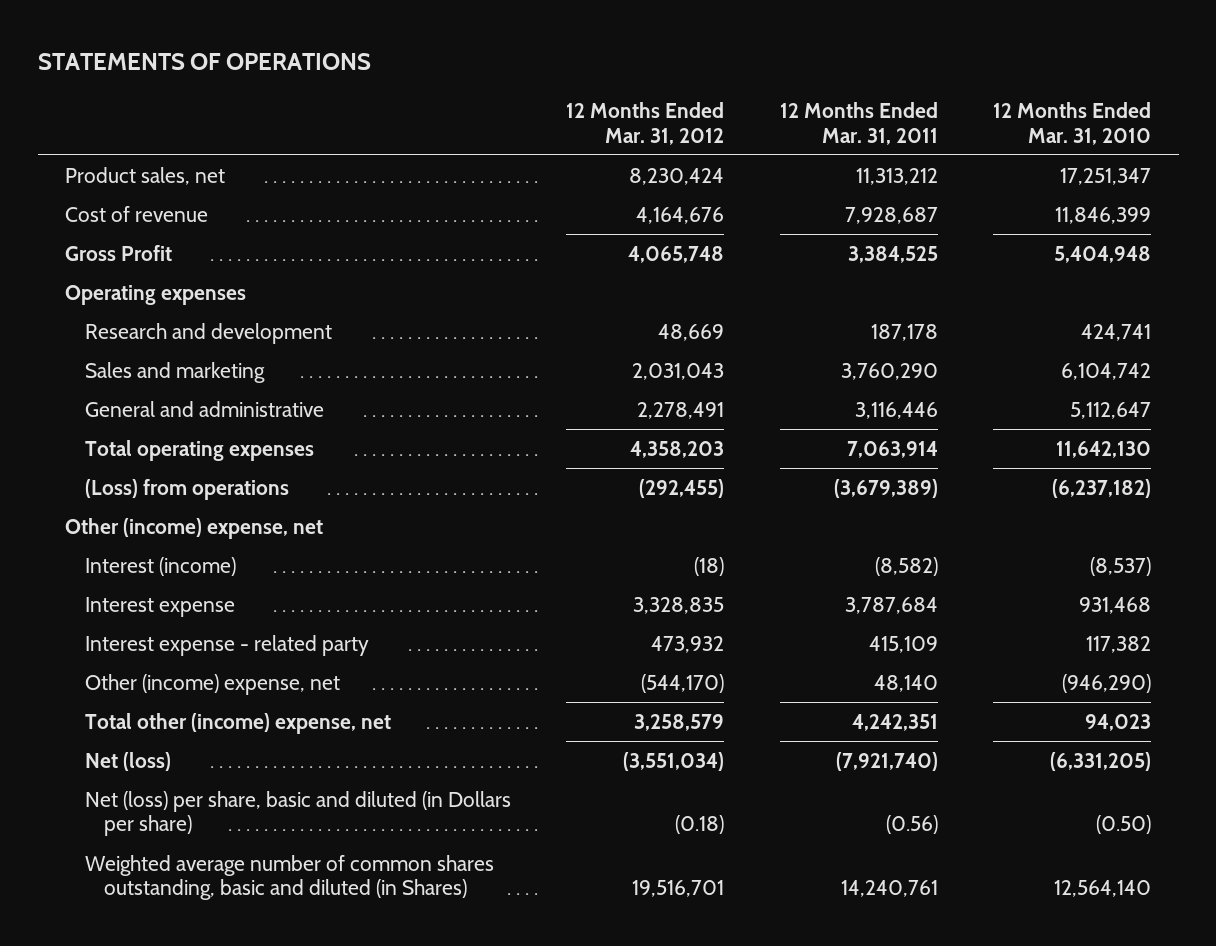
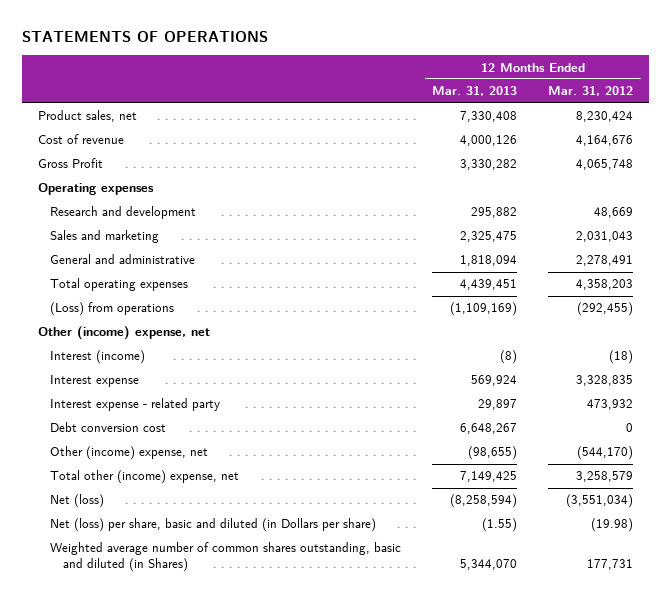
[779,102,938,145] 12 Months Ended Mar. 31, 2011 -> none
[992,102,1151,145] 12 Months Ended Mar. 31, 2010 -> none
none -> [432,86,518,97] Mar. 31, 2013
none -> [50,422,167,433] Debt conversion cost
[675,815,725,835] (0.18) -> [591,518,634,533] (19.98)
[632,880,725,898] 19,516,701 -> [587,559,634,571] 177,731

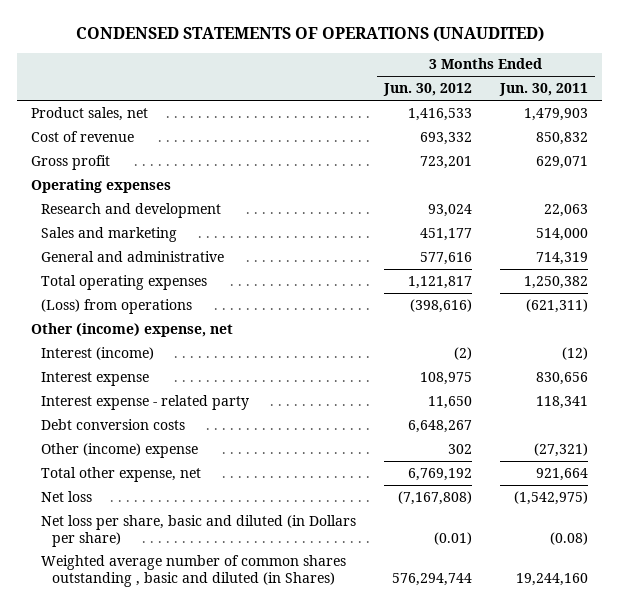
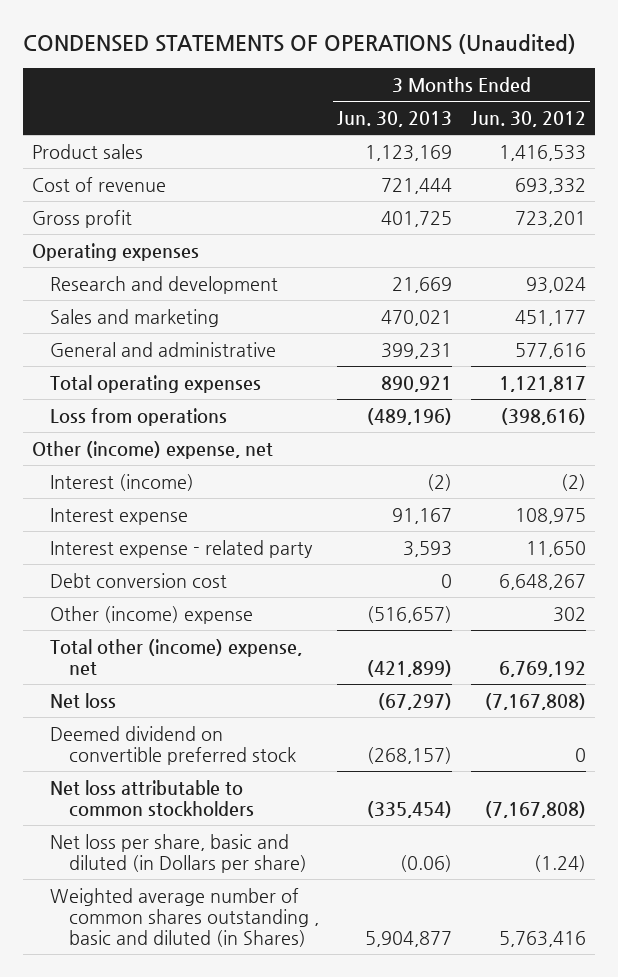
[75,25,544,42] CONDENSED STATEMENTS OF OPERATIONS (UNAUDITED) -> [22,34,576,55] CONDENSED STATEMENTS OF OPERATIONS (Unaudited)
[499,83,589,97] Jun. 30, 2011 -> none
none -> [337,110,453,127] Jun. 30, 2013
[31,106,149,121] Product sales, net -> [31,143,143,159] Product sales
[41,298,193,314] (Loss) from operations -> [50,407,228,426] Loss from operations
[41,418,186,430] Debt conversion costs -> [50,572,228,588] Debt conversion cost
[41,466,202,482] Total other expense, net -> [50,638,303,675] Total other (income) expense, net
none -> [50,725,296,765] Deemed dividend on convertible preferred stock
none -> [50,779,254,817] Net loss attributable to common stockholders
[434,531,473,545] (0.01) -> [533,854,586,872] (1.24)
[392,572,473,586] 576,294,744 -> [498,931,586,948] 5,763,416

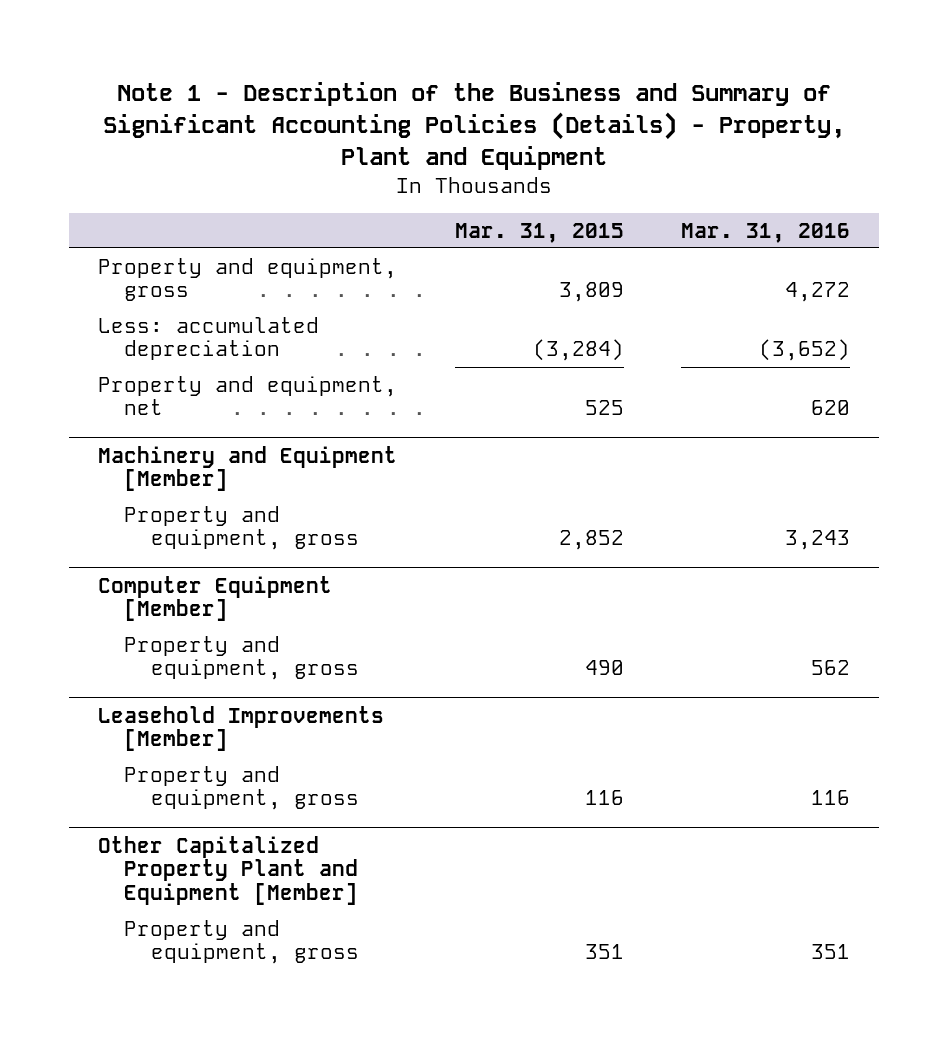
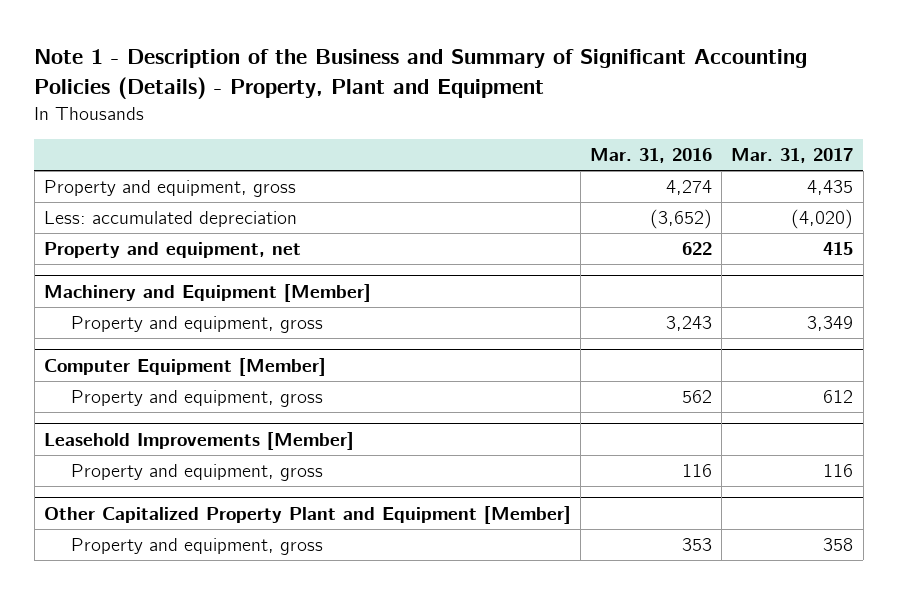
[454,222,624,243] Mar. 31, 2015 -> none
none -> [731,148,854,164] Mar. 31, 2017
[785,282,851,303] 4,272 -> [666,180,713,196] 4,274
[811,400,851,416] 620 -> [682,242,713,256] 622
[811,944,851,960] 351 -> [682,538,713,552] 353

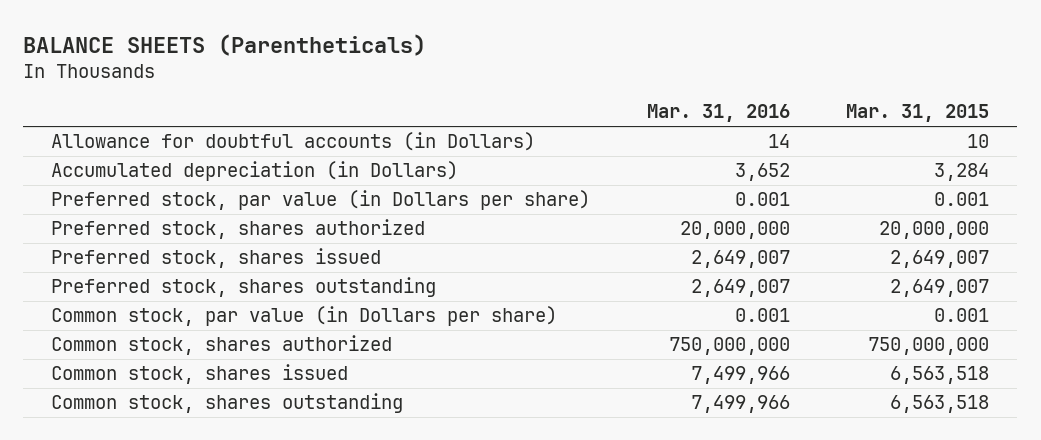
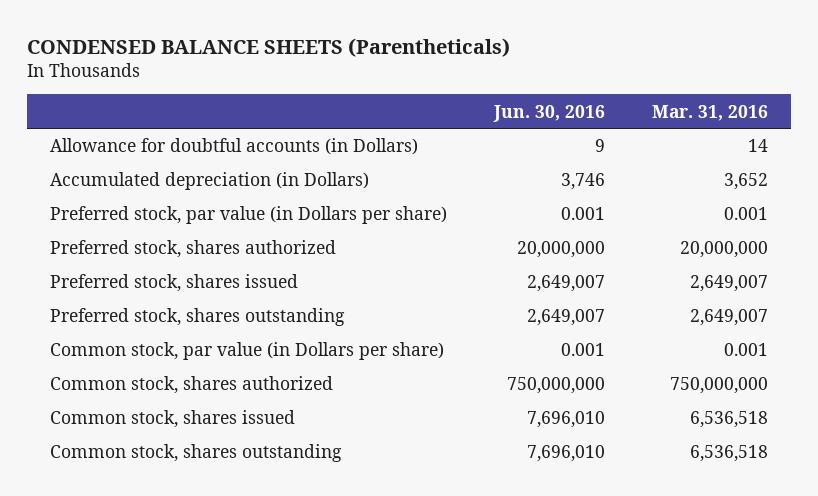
[23,33,427,56] BALANCE SHEETS (Parentheticals) -> [26,37,510,57] CONDENSED BALANCE SHEETS (Parentheticals)
[846,104,990,123] Mar. 31, 2015 -> none
none -> [492,104,605,122] Jun. 30, 2016
[690,366,790,385] 7,499,966 -> [689,411,768,429] 6,536,518
[690,395,790,414] 7,499,966 -> [689,445,768,463] 6,536,518

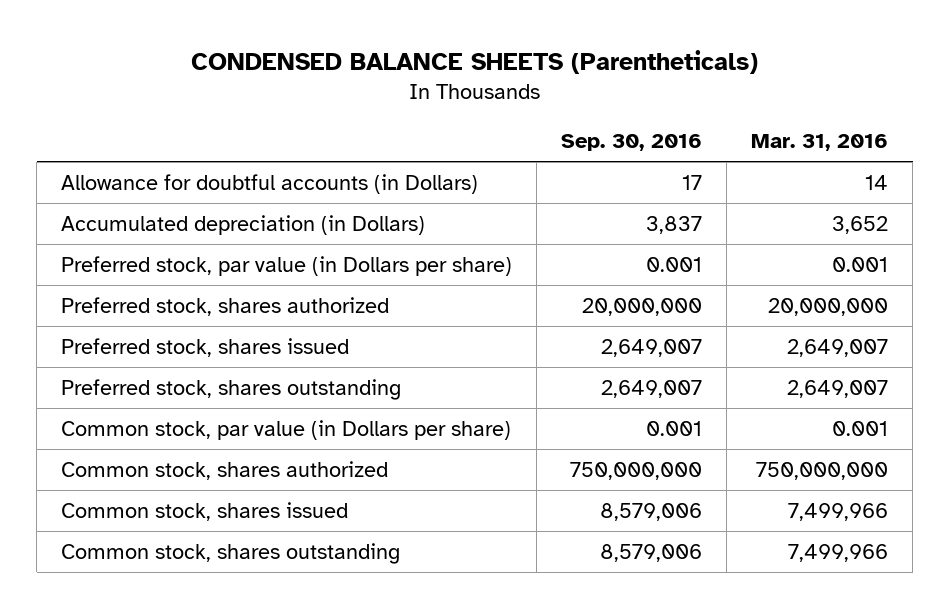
[492,104,605,122] Jun. 30, 2016 -> none
none -> [561,134,703,152] Sep. 30, 2016
[689,411,768,429] 6,536,518 -> [788,502,889,521] 7,499,966
[689,445,768,463] 6,536,518 -> [788,543,889,562] 7,499,966

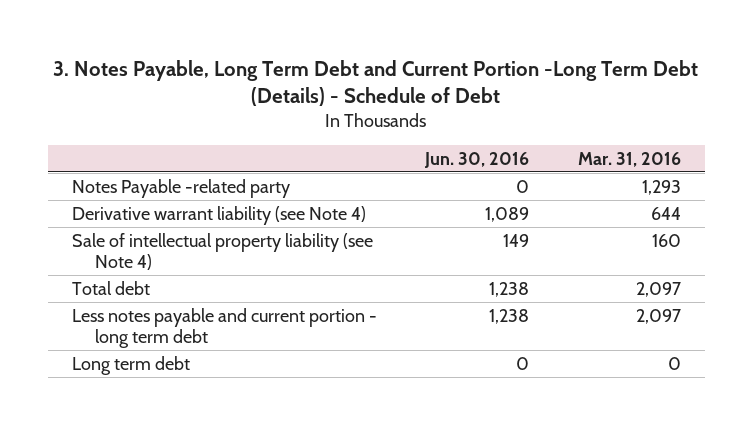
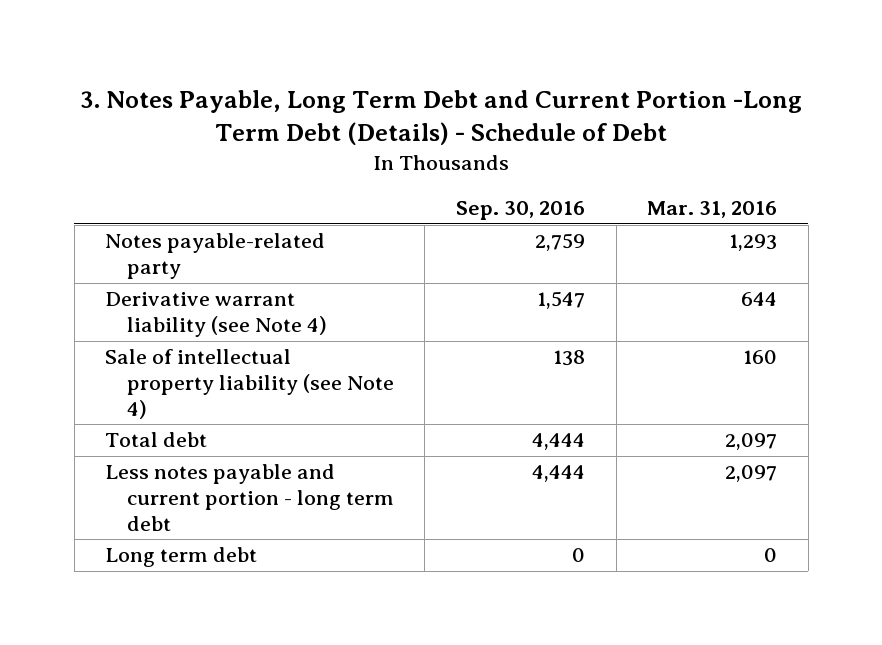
[424,151,530,168] Jun. 30, 2016 -> none
none -> [455,201,585,221] Sep. 30, 2016
[72,178,291,198] Notes Payable -related party -> [105,233,326,280] Notes payable-related party

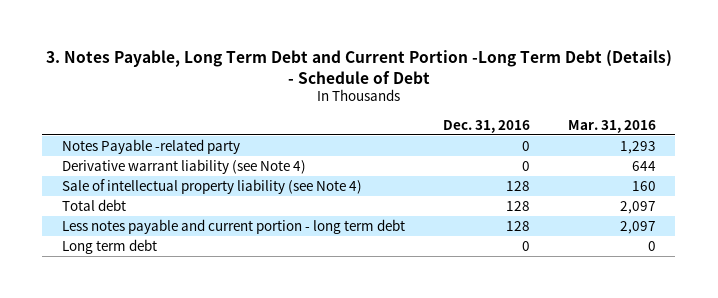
[455,201,585,221] Sep. 30, 2016 -> none
none -> [442,119,530,133] Dec. 31, 2016
[105,233,326,280] Notes payable-related party -> [61,138,240,154] Notes Payable -related party

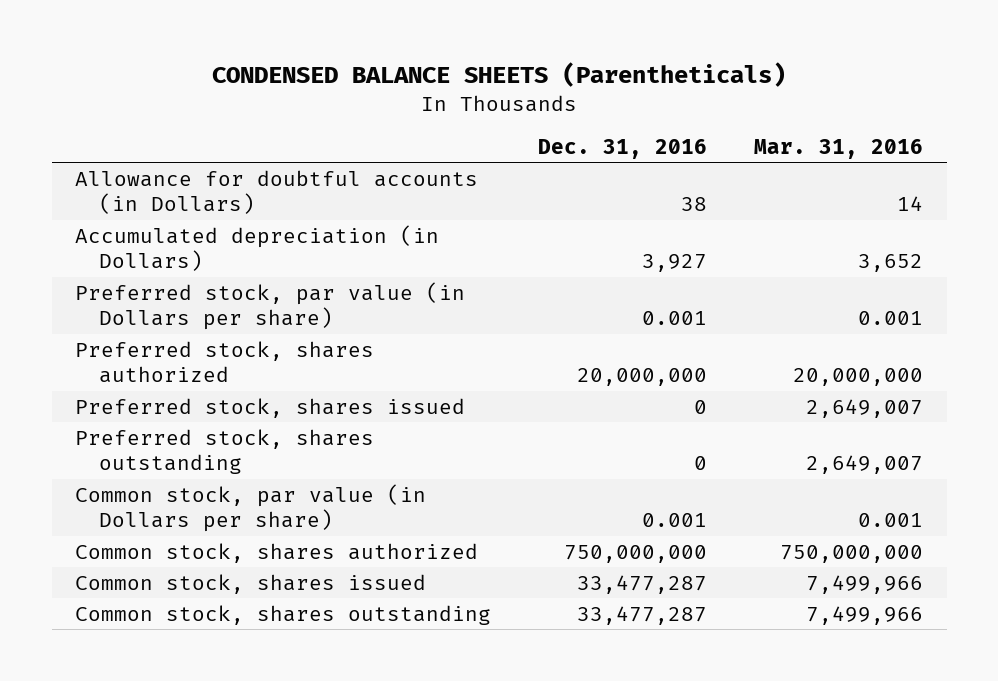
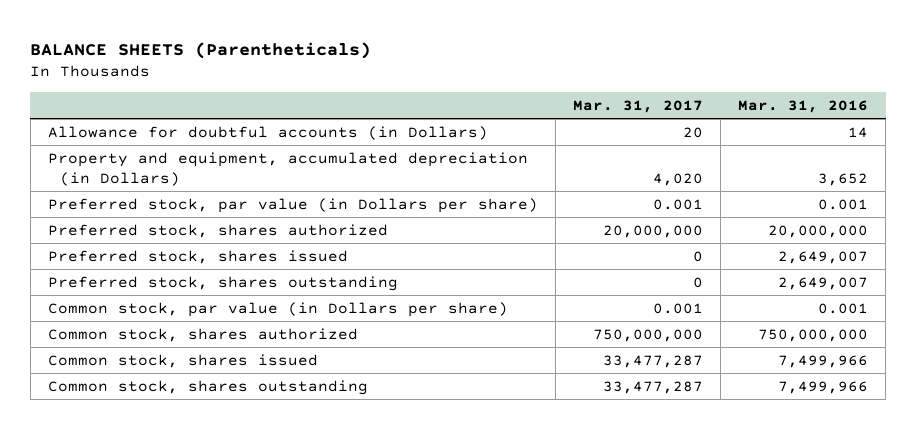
[212,62,787,88] CONDENSED BALANCE SHEETS (Parentheticals) -> [30,41,372,59] BALANCE SHEETS (Parentheticals)
[538,138,708,159] Dec. 31, 2016 -> none
none -> [572,100,703,114] Mar. 31, 2017
[75,224,440,272] Accumulated depreciation (in Dollars) -> [47,151,528,187] Property and equipment, accumulated depreciation (in Dollars)

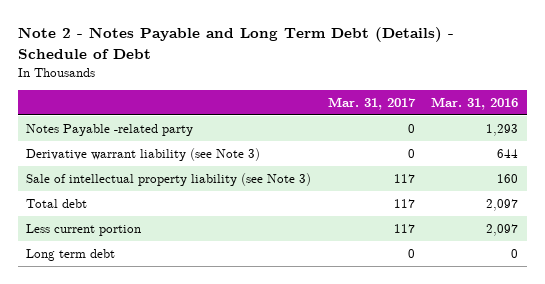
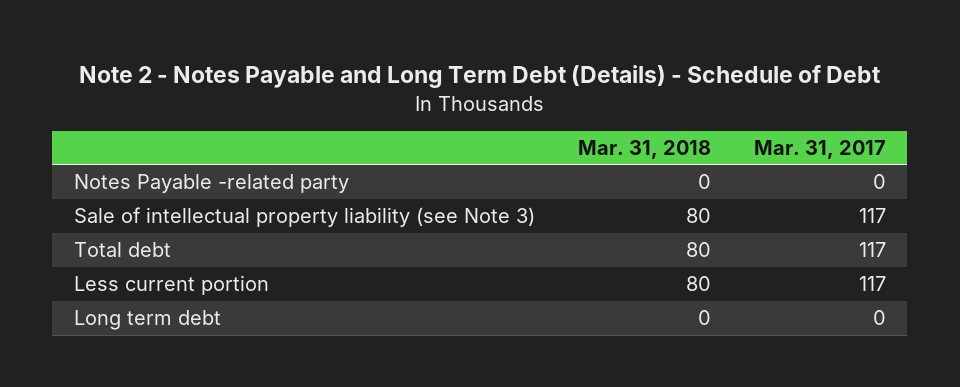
[431,97,519,111] Mar. 31, 2016 -> none
none -> [577,139,711,159] Mar. 31, 2018
[26,147,261,161] Derivative warrant liability (see Note 3) -> none

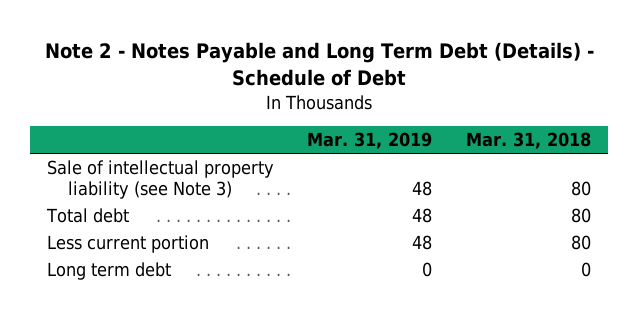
[753,139,886,159] Mar. 31, 2017 -> none
none -> [307,132,433,150] Mar. 31, 2019
[73,174,349,194] Notes Payable -related party -> none

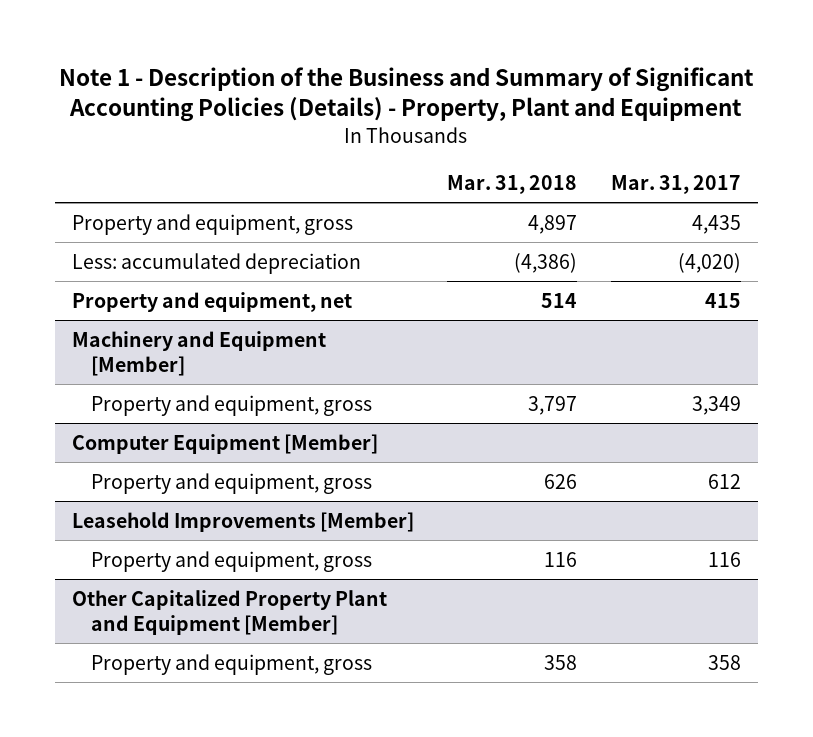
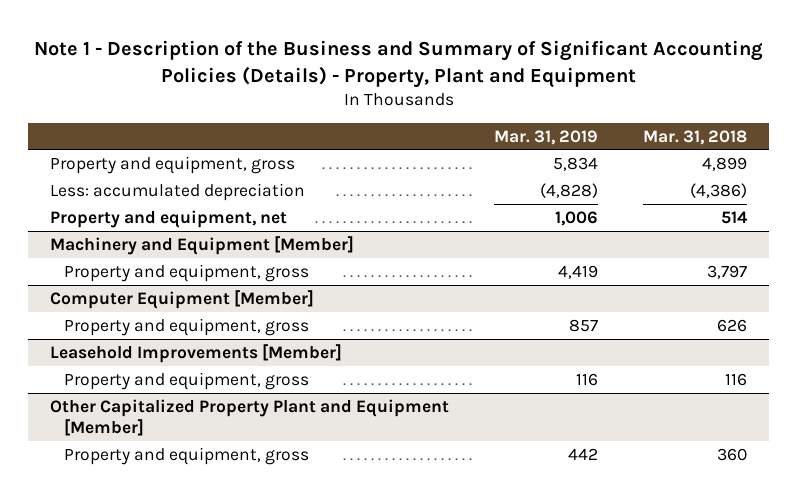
[610,174,741,194] Mar. 31, 2017 -> none
none -> [494,129,599,145] Mar. 31, 2019
[528,214,578,234] 4,897 -> [701,156,747,171] 4,899
[544,654,578,670] 358 -> [716,447,747,461] 360

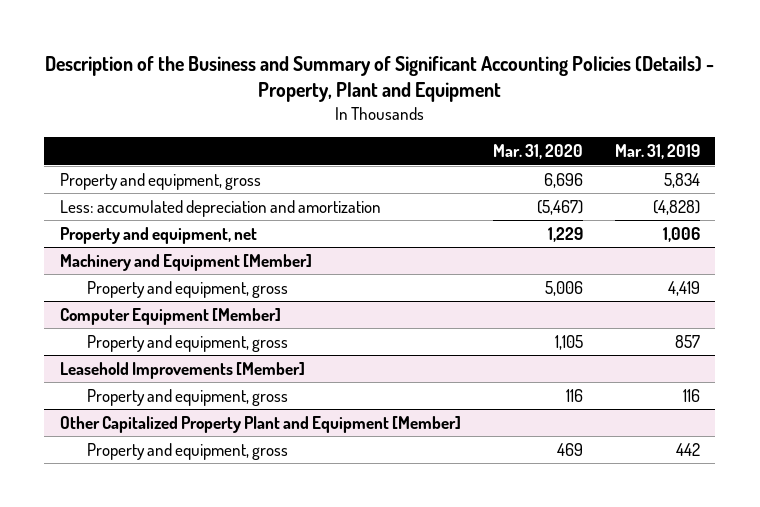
[33,39,763,88] Note 1 - Description of the Business and Summary of Significant Accounting Policies (Details) - Property, Plant and Equipment -> [44,55,714,103] Description of the Business and Summary of Significant Accounting Policies (Details) - Property, Plant and Equipment
[642,129,747,145] Mar. 31, 2018 -> none
none -> [492,144,583,160] Mar. 31, 2020
[50,182,306,201] Less: accumulated depreciation -> [60,199,382,217] Less: accumulated depreciation and amortization

